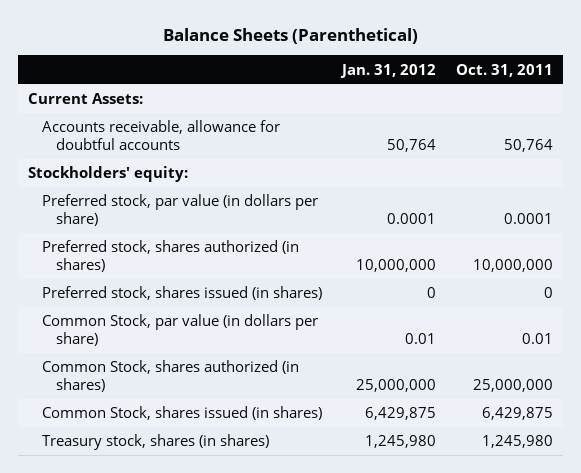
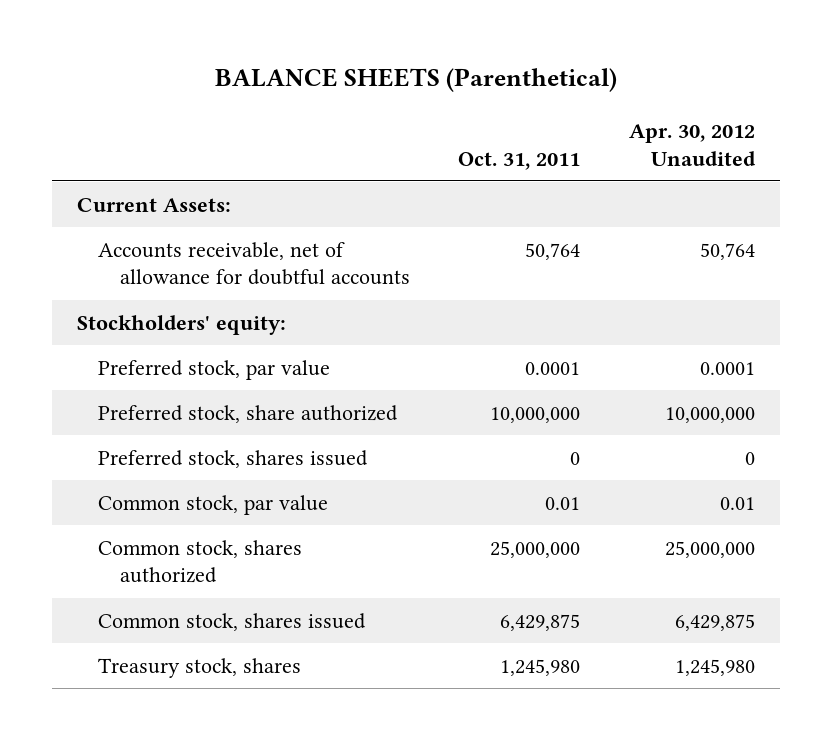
[162,27,418,44] Balance Sheets (Parenthetical) -> [214,68,617,93] BALANCE SHEETS (Parenthetical)
[339,63,436,78] Jan. 31, 2012 -> none
none -> [629,123,757,166] Apr. 30, 2012 Unaudited
[41,120,280,151] Accounts receivable, allowance for doubtful accounts -> [98,241,410,286] Accounts receivable, net of allowance for doubtful accounts
[41,194,318,227] Preferred stock, par value (in dollars per share) -> [98,359,331,380] Preferred stock, par value
[41,240,299,273] Preferred stock, shares authorized (in shares) -> [98,404,399,423] Preferred stock, share authorized
[41,286,322,301] Preferred stock, shares issued (in shares) -> [98,449,369,468] Preferred stock, shares issued
[41,314,318,347] Common Stock, par value (in dollars per share) -> [98,494,329,515] Common stock, par value
[41,360,299,393] Common Stock, shares authorized (in shares) -> [98,539,303,584] Common stock, shares authorized
[41,406,322,421] Common Stock, shares issued (in shares) -> [98,612,367,631] Common stock, shares issued
[41,434,269,451] Treasury stock, shares (in shares) -> [98,657,302,678] Treasury stock, shares

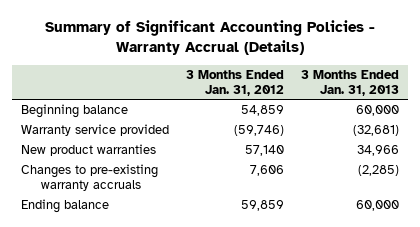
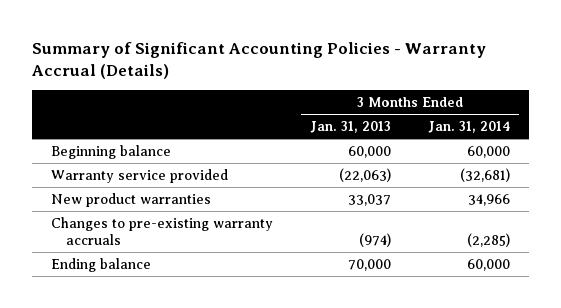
[185,69,284,96] 3 Months Ended Jan. 31, 2012 -> none
none -> [427,121,510,134] Jan. 31, 2014
[353,125,400,137] (32,681) -> [338,167,391,182] (22,063)
[357,145,400,157] 34,966 -> [347,193,391,206] 33,037
[358,165,400,177] (2,285) -> [358,233,391,248] (974)
[356,200,400,212] 60,000 -> [347,258,391,271] 70,000

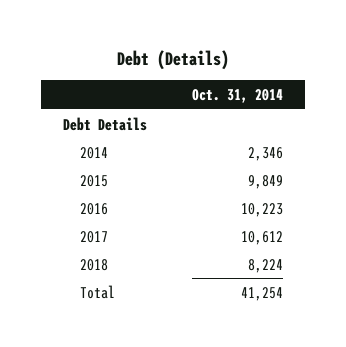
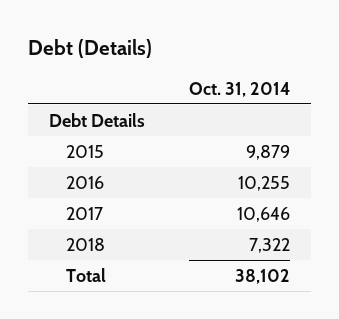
[80,146,109,159] 2014 -> none
[247,174,283,189] 9,849 -> [245,144,290,160] 9,879
[240,202,283,217] 10,223 -> [237,175,290,191] 10,255
[240,230,283,245] 10,612 -> [236,206,290,222] 10,646
[247,258,283,273] 8,224 -> [248,237,290,253] 7,322
[240,286,283,301] 41,254 -> [234,268,290,284] 38,102

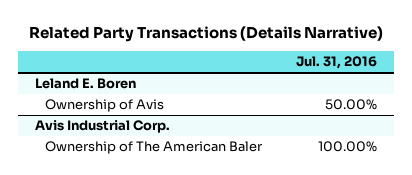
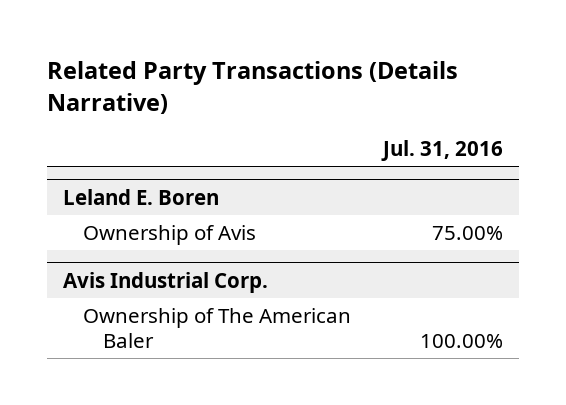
[324,99,377,111] 50.00% -> [431,226,503,241] 75.00%

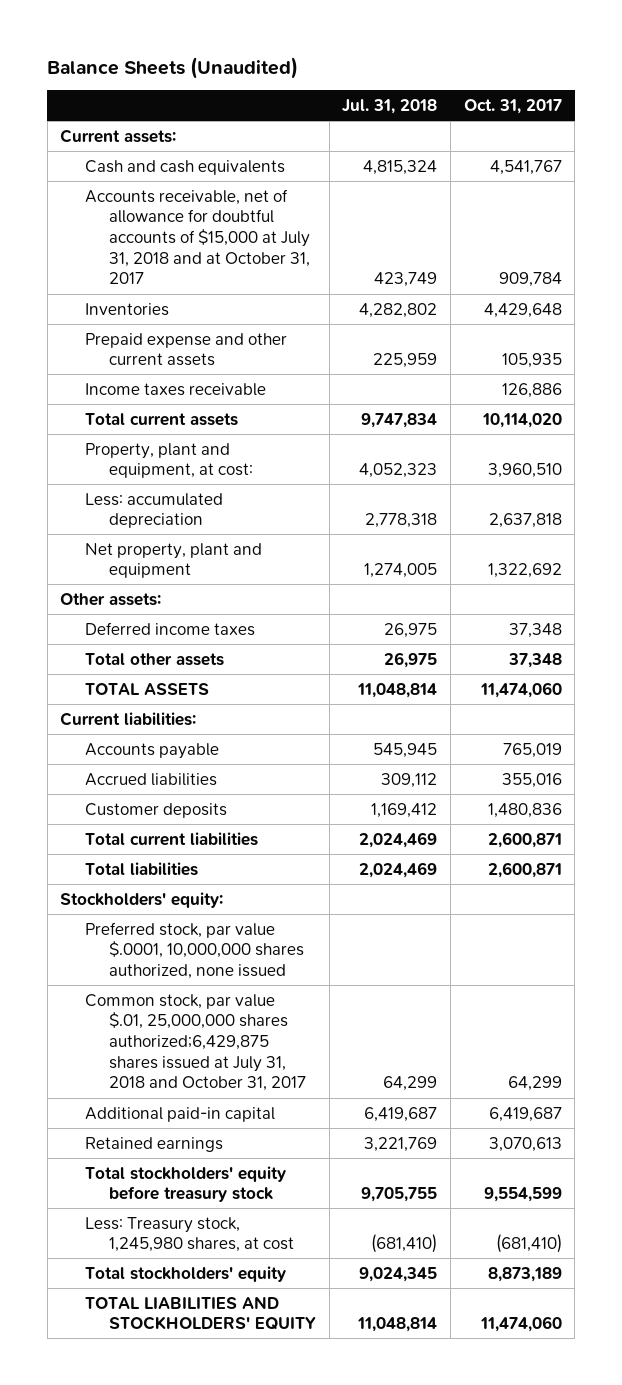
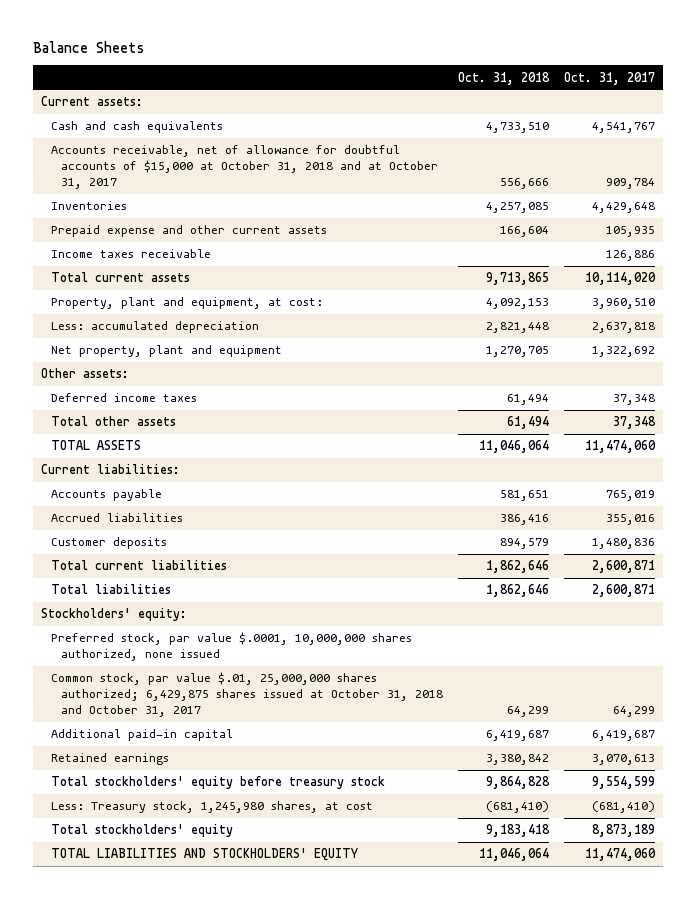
[47,56,299,79] Balance Sheets (Unaudited) -> [32,40,145,53] Balance Sheets
[342,99,438,115] Jul. 31, 2018 -> none
none -> [457,71,550,85] Oct. 31, 2018
[84,188,311,285] Accounts receivable, net of allowance for doubtful accounts of $15,000 at July 31, 2018 and at October 31, 2017 -> [50,145,438,190] Accounts receivable, net of allowance for doubtful accounts of $15,000 at October 31, 2018 and at October 31, 2017
[84,993,307,1092] Common stock, par value $.01, 25,000,000 shares authorized;6,429,875 shares issued at July 31, 2018 and October 31, 2017 -> [50,672,443,718] Common stock, par value $.01, 25,000,000 shares authorized; 6,429,875 shares issued at October 31, 2018 and October 31, 2017

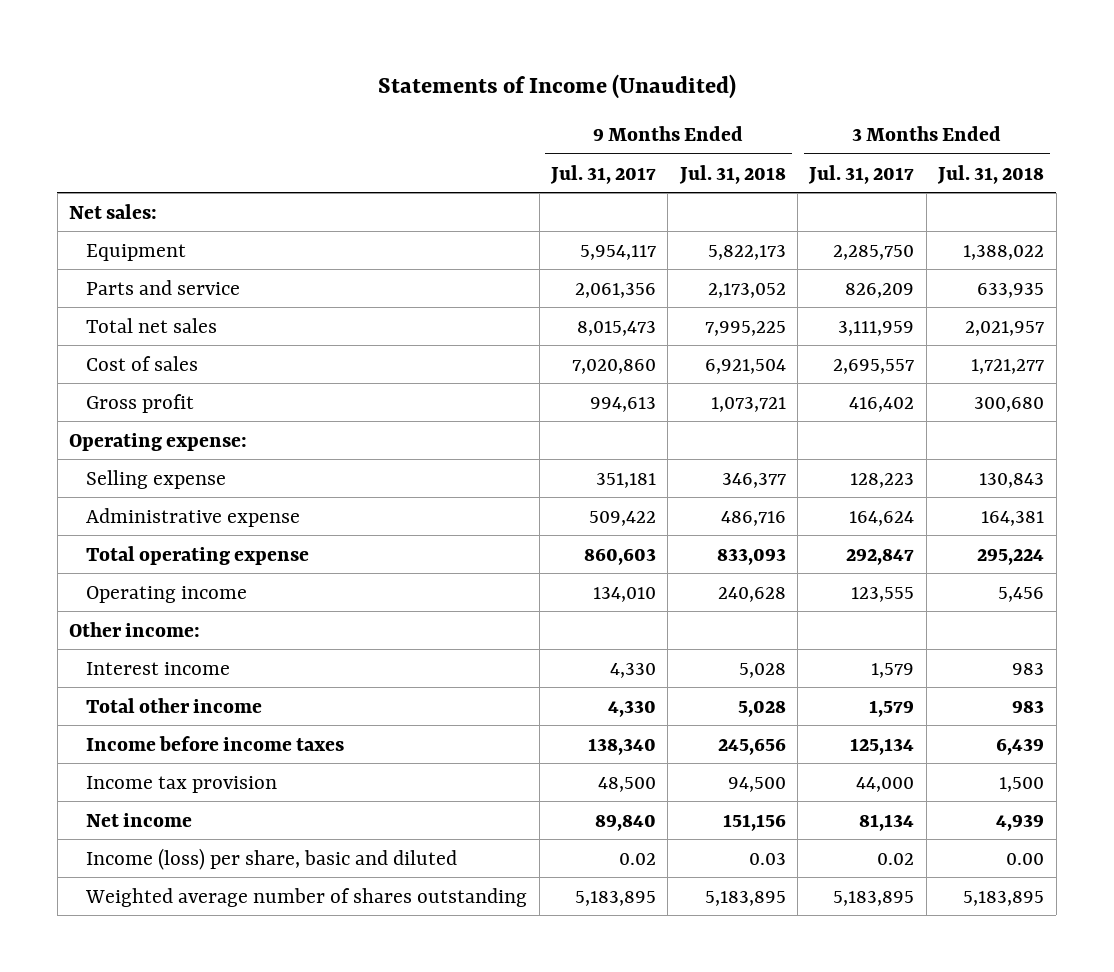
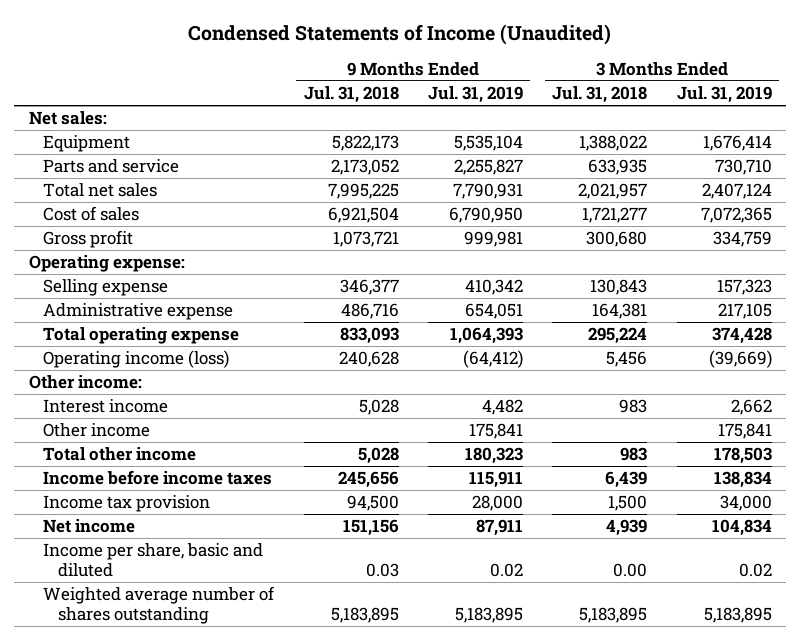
[377,73,736,99] Statements of Income (Unaudited) -> [188,24,612,46] Condensed Statements of Income (Unaudited)
[549,164,656,184] Jul. 31, 2017 -> none
[808,164,915,184] Jul. 31, 2017 -> none
none -> [427,86,523,104] Jul. 31, 2019
none -> [676,86,772,104] Jul. 31, 2019
[86,585,248,603] Operating income -> [43,350,230,369] Operating income (loss)
none -> [43,423,151,438] Other income
[86,847,458,870] Income (loss) per share, basic and diluted -> [43,543,264,578] Income per share, basic and diluted

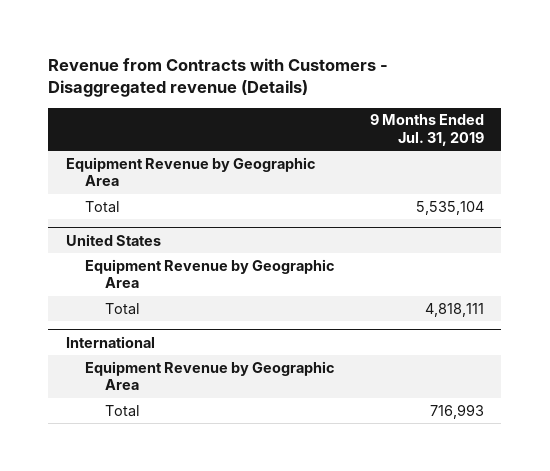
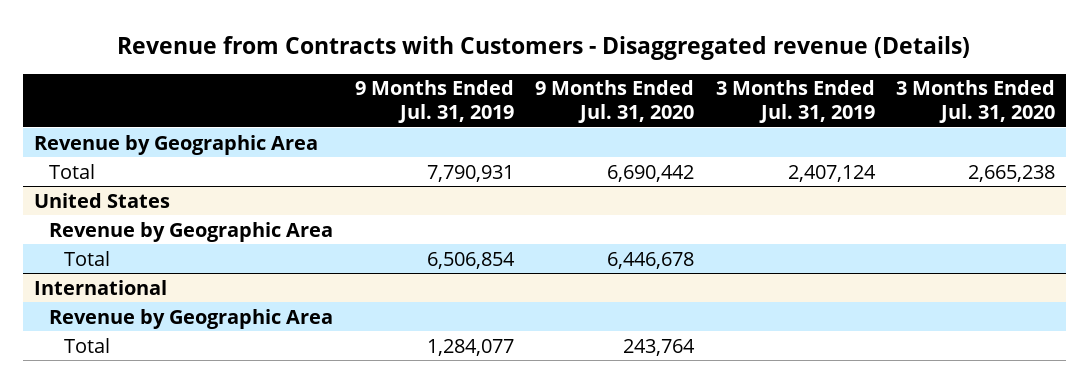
none -> [535,80,695,124] 9 Months Ended Jul. 31, 2020
none -> [715,80,875,124] 3 Months Ended Jul. 31, 2019
none -> [896,80,1056,124] 3 Months Ended Jul. 31, 2020
[65,156,316,187] Equipment Revenue by Geographic Area -> [33,134,318,155] Revenue by Geographic Area
[416,200,485,215] 5,535,104 -> [426,164,514,182] 7,790,931
[85,258,336,289] Equipment Revenue by Geographic Area -> [49,221,334,242] Revenue by Geographic Area
[425,302,485,317] 4,818,111 -> [426,251,515,269] 6,506,854
[85,360,336,391] Equipment Revenue by Geographic Area -> [49,308,334,329] Revenue by Geographic Area
[430,403,485,419] 716,993 -> [426,338,514,356] 1,284,077

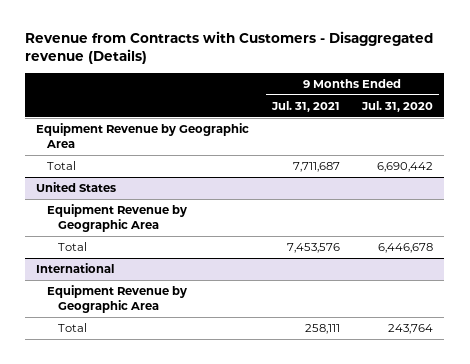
[354,80,514,124] 9 Months Ended Jul. 31, 2019 -> none
[715,80,875,124] 3 Months Ended Jul. 31, 2019 -> none
[896,80,1056,124] 3 Months Ended Jul. 31, 2020 -> none
none -> [270,100,340,112] Jul. 31, 2021
[33,134,318,155] Revenue by Geographic Area -> [36,123,250,149] Equipment Revenue by Geographic Area
[49,221,334,242] Revenue by Geographic Area -> [47,204,188,233] Equipment Revenue by Geographic Area
[49,308,334,329] Revenue by Geographic Area -> [47,285,188,314] Equipment Revenue by Geographic Area

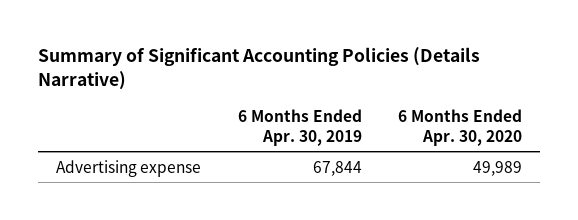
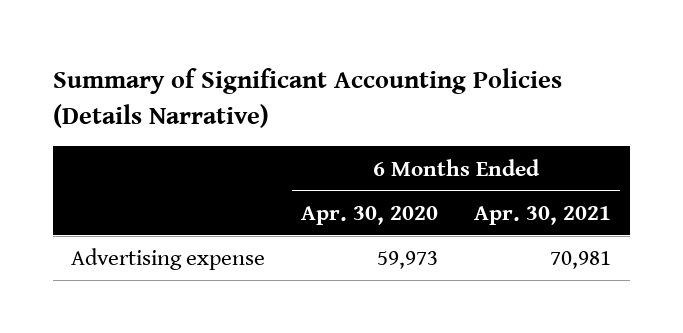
[237,109,362,146] 6 Months Ended Apr. 30, 2019 -> none
none -> [474,205,612,225] Apr. 30, 2021
[472,160,522,176] 49,989 -> [377,251,439,270] 59,973

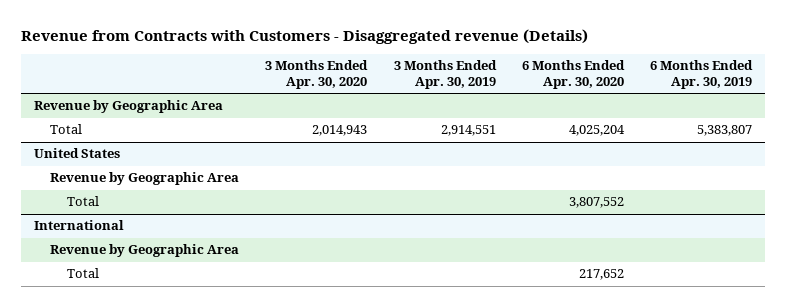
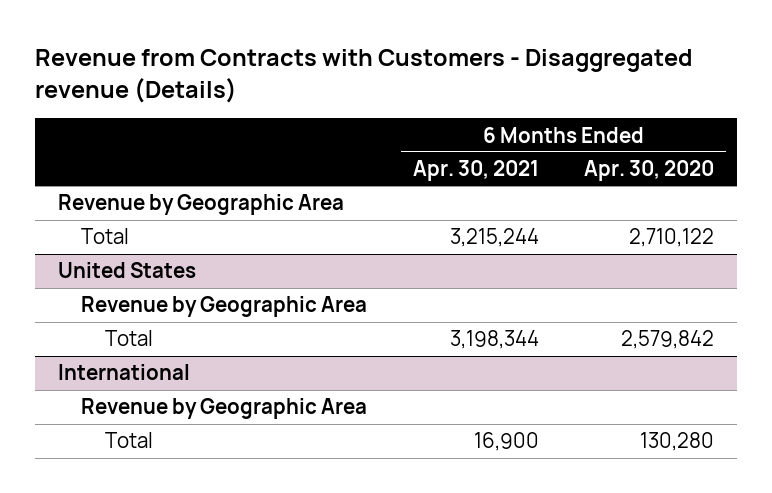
[265,60,369,90] 3 Months Ended Apr. 30, 2020 -> none
[393,60,497,90] 3 Months Ended Apr. 30, 2019 -> none
[649,60,753,90] 6 Months Ended Apr. 30, 2019 -> none
none -> [412,160,539,182] Apr. 30, 2021
[568,125,625,137] 4,025,204 -> [629,228,715,248] 2,710,122
[568,197,624,209] 3,807,552 -> [621,330,715,350] 2,579,842
[578,269,624,281] 217,652 -> [640,432,715,452] 130,280

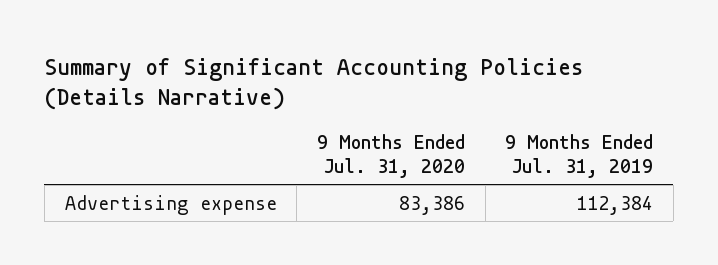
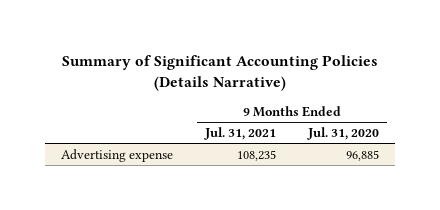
[505,134,654,179] 9 Months Ended Jul. 31, 2019 -> none
none -> [203,127,276,141] Jul. 31, 2021
[398,195,465,215] 83,386 -> [345,150,379,162] 96,885

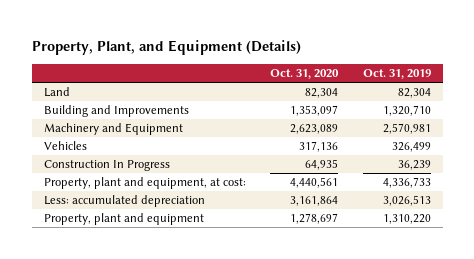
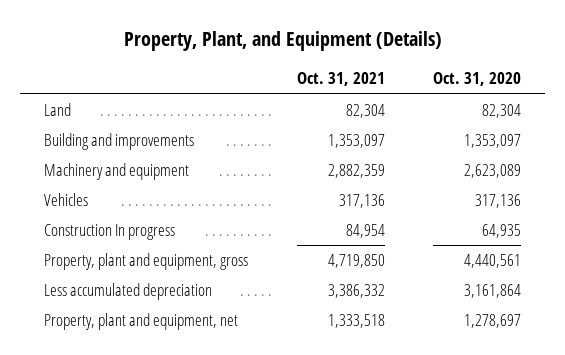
[362,69,431,80] Oct. 31, 2019 -> none
none -> [296,72,385,87] Oct. 31, 2021
[43,105,189,118] Building and Improvements -> [44,133,195,151] Building and improvements
[43,123,183,136] Machinery and Equipment -> [44,163,190,181] Machinery and equipment
[43,160,170,172] Construction In Progress -> [44,224,176,241] Construction In progress
[43,177,246,190] Property, plant and equipment, at cost: -> [44,253,249,271] Property, plant and equipment, gross
[43,195,205,208] Less: accumulated depreciation -> [44,283,213,301] Less accumulated depreciation
[43,213,204,226] Property, plant and equipment -> [44,313,239,331] Property, plant and equipment, net

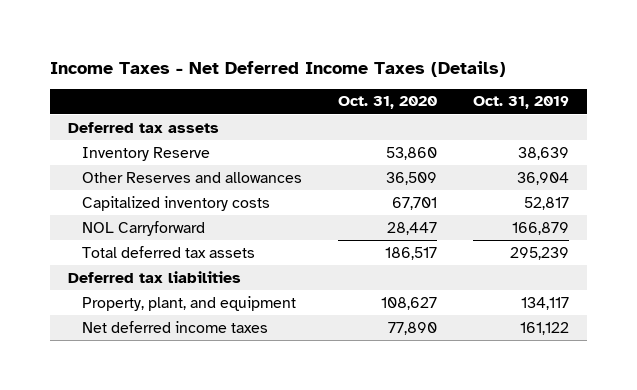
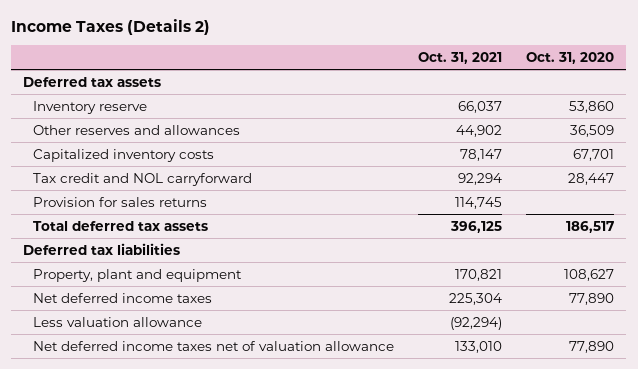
[49,60,506,77] Income Taxes - Net Deferred Income Taxes (Details) -> [11,18,211,35] Income Taxes (Details 2)
[473,96,570,110] Oct. 31, 2019 -> none
none -> [417,51,502,64] Oct. 31, 2021
[81,146,210,161] Inventory Reserve -> [32,100,147,114] Inventory reserve
[81,171,302,183] Other Reserves and allowances -> [32,124,240,135] Other reserves and allowances
[81,220,205,236] NOL Carryforward -> [32,172,252,186] Tax credit and NOL carryforward
none -> [32,196,207,207] Provision for sales returns
[81,295,296,311] Property, plant, and equipment -> [32,268,242,282] Property, plant and equipment
none -> [32,316,202,327] Less valuation allowance
none -> [32,340,394,351] Net deferred income taxes net of valuation allowance

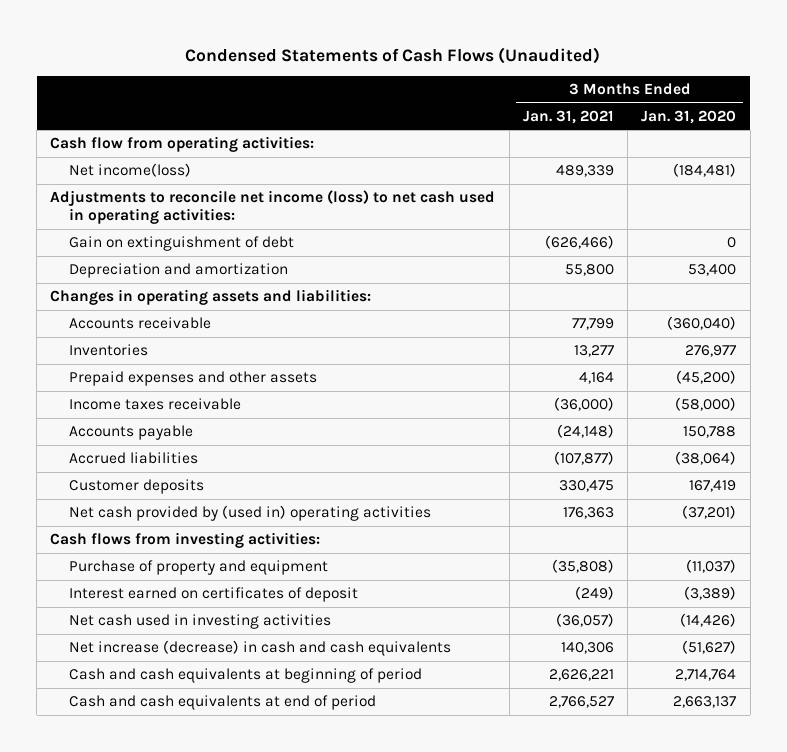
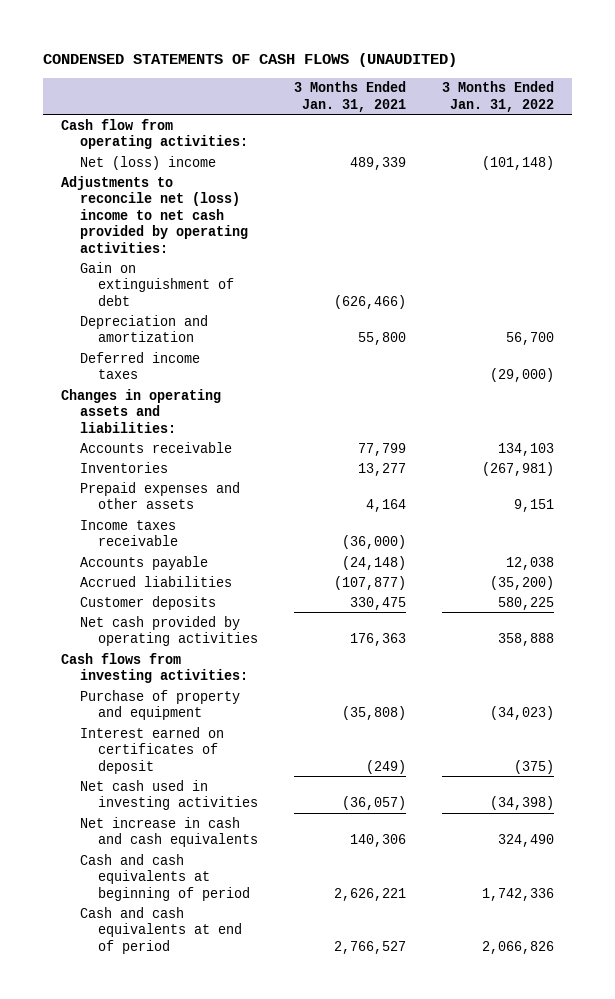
[185,46,601,64] Condensed Statements of Cash Flows (Unaudited) -> [43,53,458,68] CONDENSED STATEMENTS OF CASH FLOWS (UNAUDITED)
[641,109,737,124] Jan. 31, 2020 -> none
none -> [441,81,554,112] 3 Months Ended Jan. 31, 2022
[68,163,191,178] Net income(loss) -> [79,155,216,170] Net (loss) income
[50,190,496,225] Adjustments to reconcile net income (loss) to net cash used in operating activities: -> [61,175,248,253] Adjustments to reconcile net (loss) income to net cash provided by operating activities:
none -> [79,351,200,380] Deferred income taxes
[68,505,431,522] Net cash provided by (used in) operating activities -> [79,615,259,647] Net cash provided by operating activities
[68,640,451,657] Net increase (decrease) in cash and cash equivalents -> [79,816,259,848] Net increase in cash and cash equivalents

